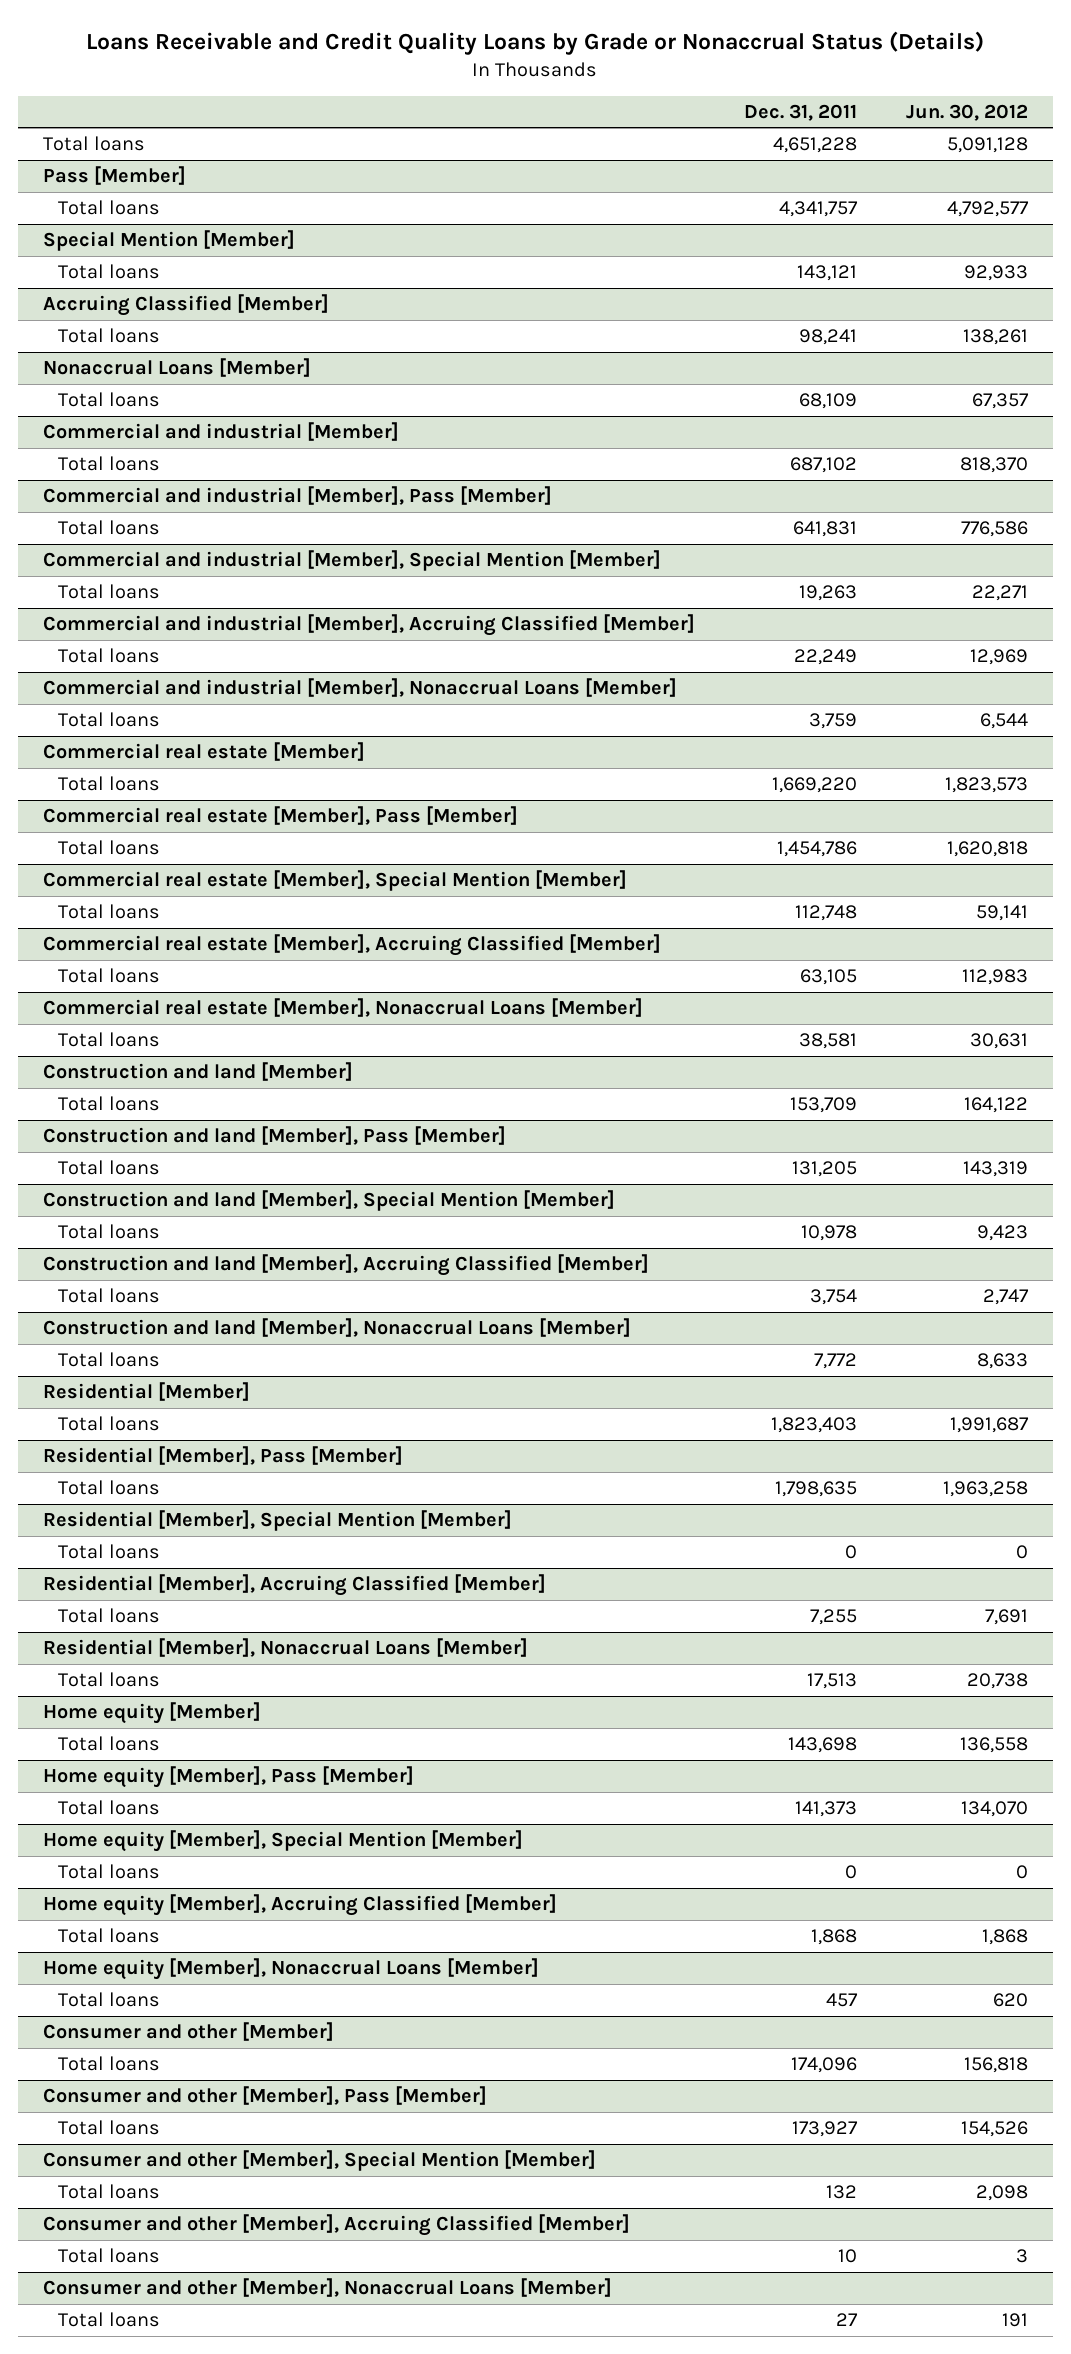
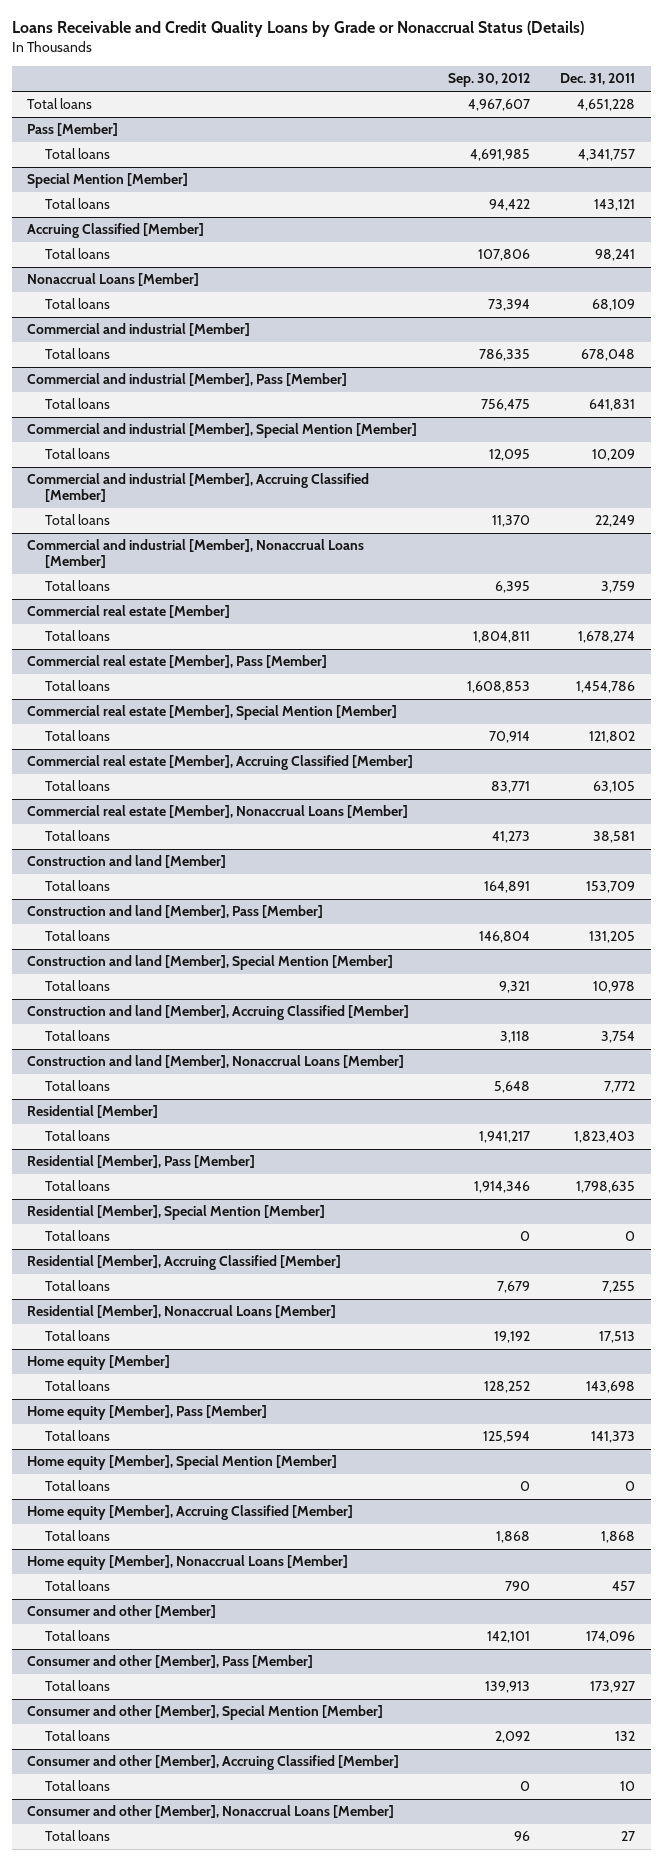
[906,103,1029,121] Jun. 30, 2012 -> none
none -> [447,73,530,88] Sep. 30, 2012
[789,457,857,474] 687,102 -> [581,349,636,362] 678,048
[798,585,857,602] 19,263 -> [592,449,636,462] 10,209
[771,777,857,794] 1,669,220 -> [578,631,636,644] 1,678,274
[794,905,857,922] 112,748 -> [589,731,636,744] 121,802

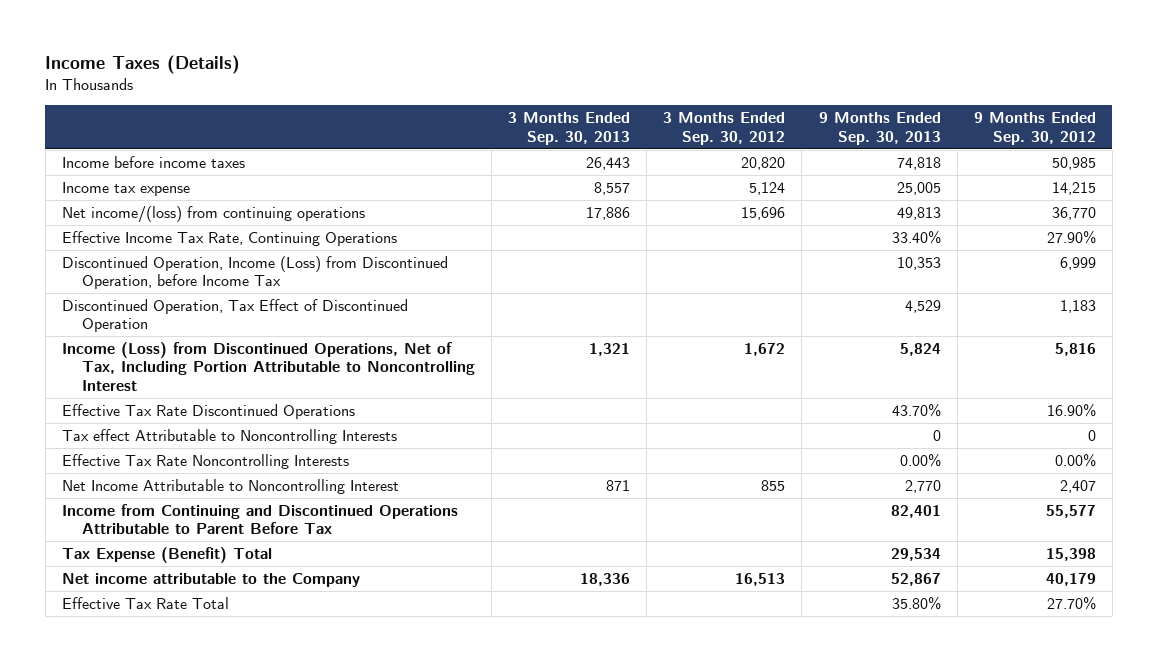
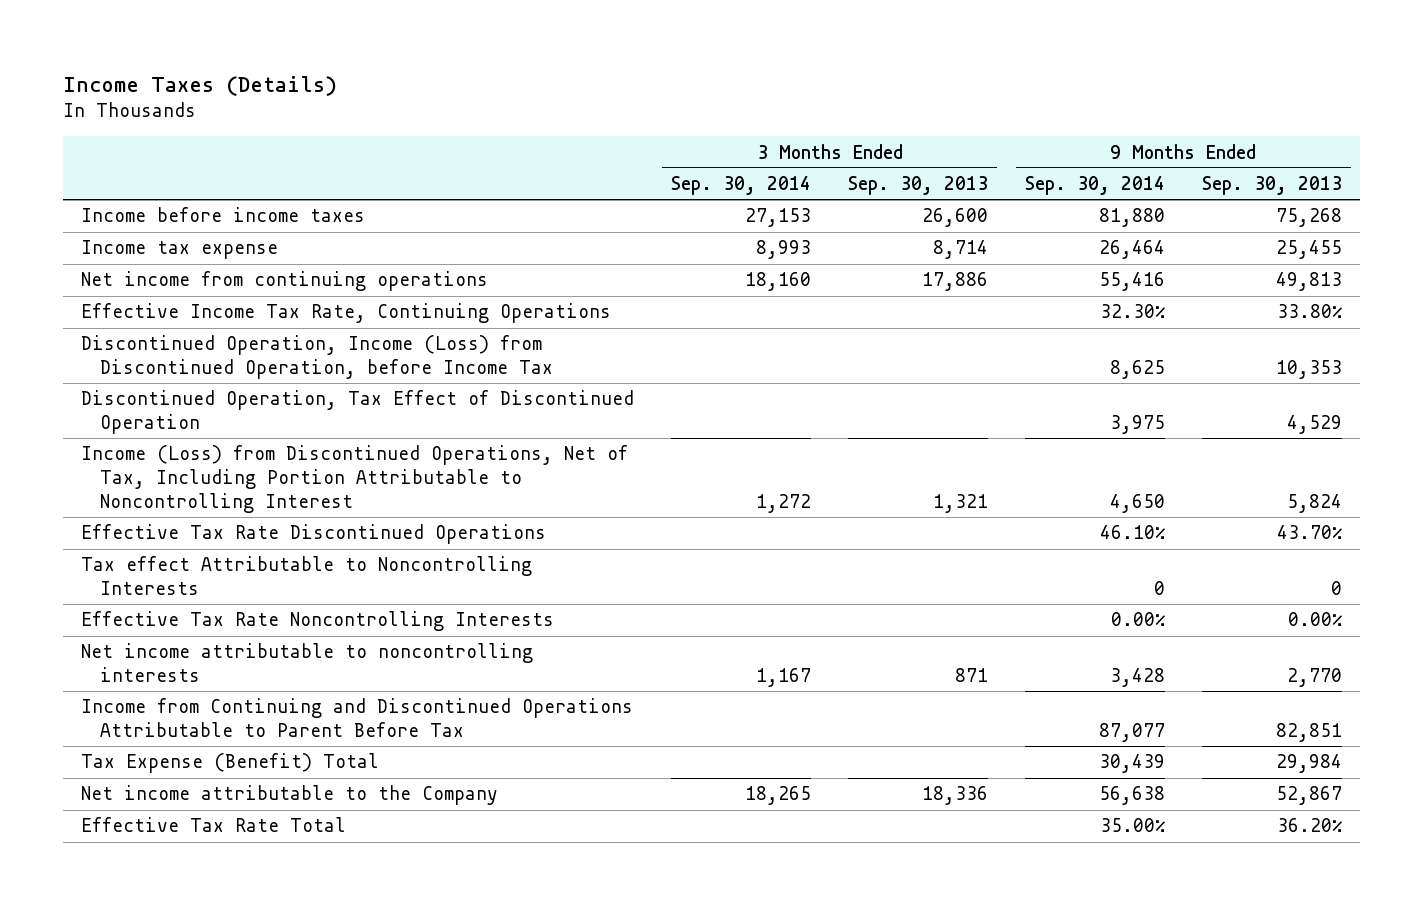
[663,112,786,145] 3 Months Ended Sep. 30, 2012 -> none
[973,112,1096,145] 9 Months Ended Sep. 30, 2012 -> none
none -> [671,176,812,196] Sep. 30, 2014
none -> [1024,176,1165,196] Sep. 30, 2014
[586,156,631,170] 26,443 -> [922,208,989,228] 26,600
[896,156,941,170] 74,818 -> [1275,208,1342,228] 75,268
[594,181,631,195] 8,557 -> [933,240,989,260] 8,714
[896,181,941,195] 25,005 -> [1275,240,1342,260] 25,455
[61,205,365,223] Net income/(loss) from continuing operations -> [81,271,489,292] Net income from continuing operations
[891,229,941,244] 33.40% -> [1276,304,1343,319] 33.80%
[61,478,399,494] Net Income Attributable to Noncontrolling Interest -> [81,643,534,682] Net income attributable to noncontrolling interests
[890,504,941,518] 82,401 -> [1275,722,1342,742] 82,851
[890,547,941,561] 29,534 -> [1275,754,1342,774] 29,984
[891,595,941,610] 35.80% -> [1276,818,1343,833] 36.20%

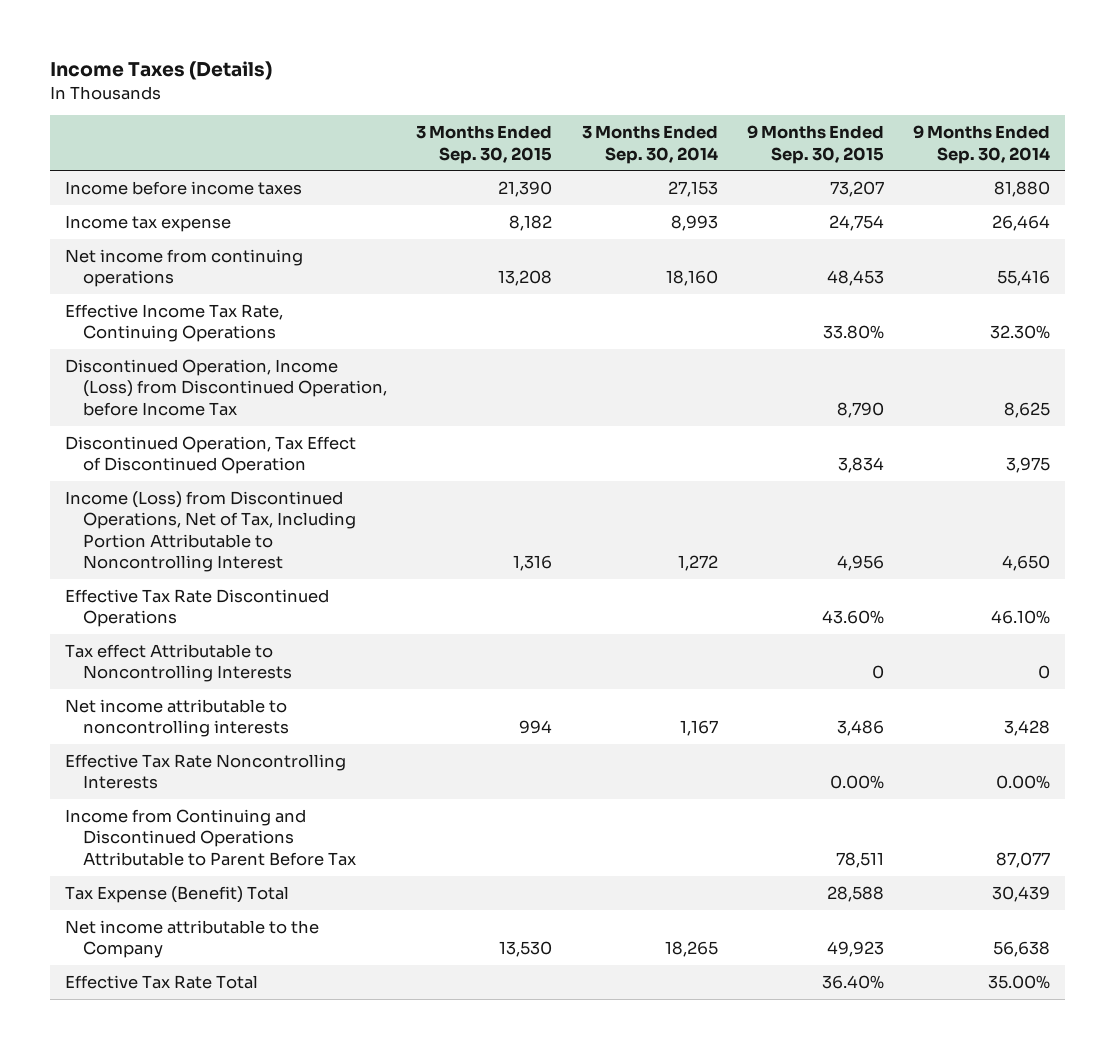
[848,176,989,196] Sep. 30, 2013 -> none
[1201,176,1342,196] Sep. 30, 2013 -> none
none -> [416,125,553,164] 3 Months Ended Sep. 30, 2015
none -> [746,125,884,164] 9 Months Ended Sep. 30, 2015
[81,611,555,632] Effective Tax Rate Noncontrolling Interests -> [64,753,346,790] Effective Tax Rate Noncontrolling Interests

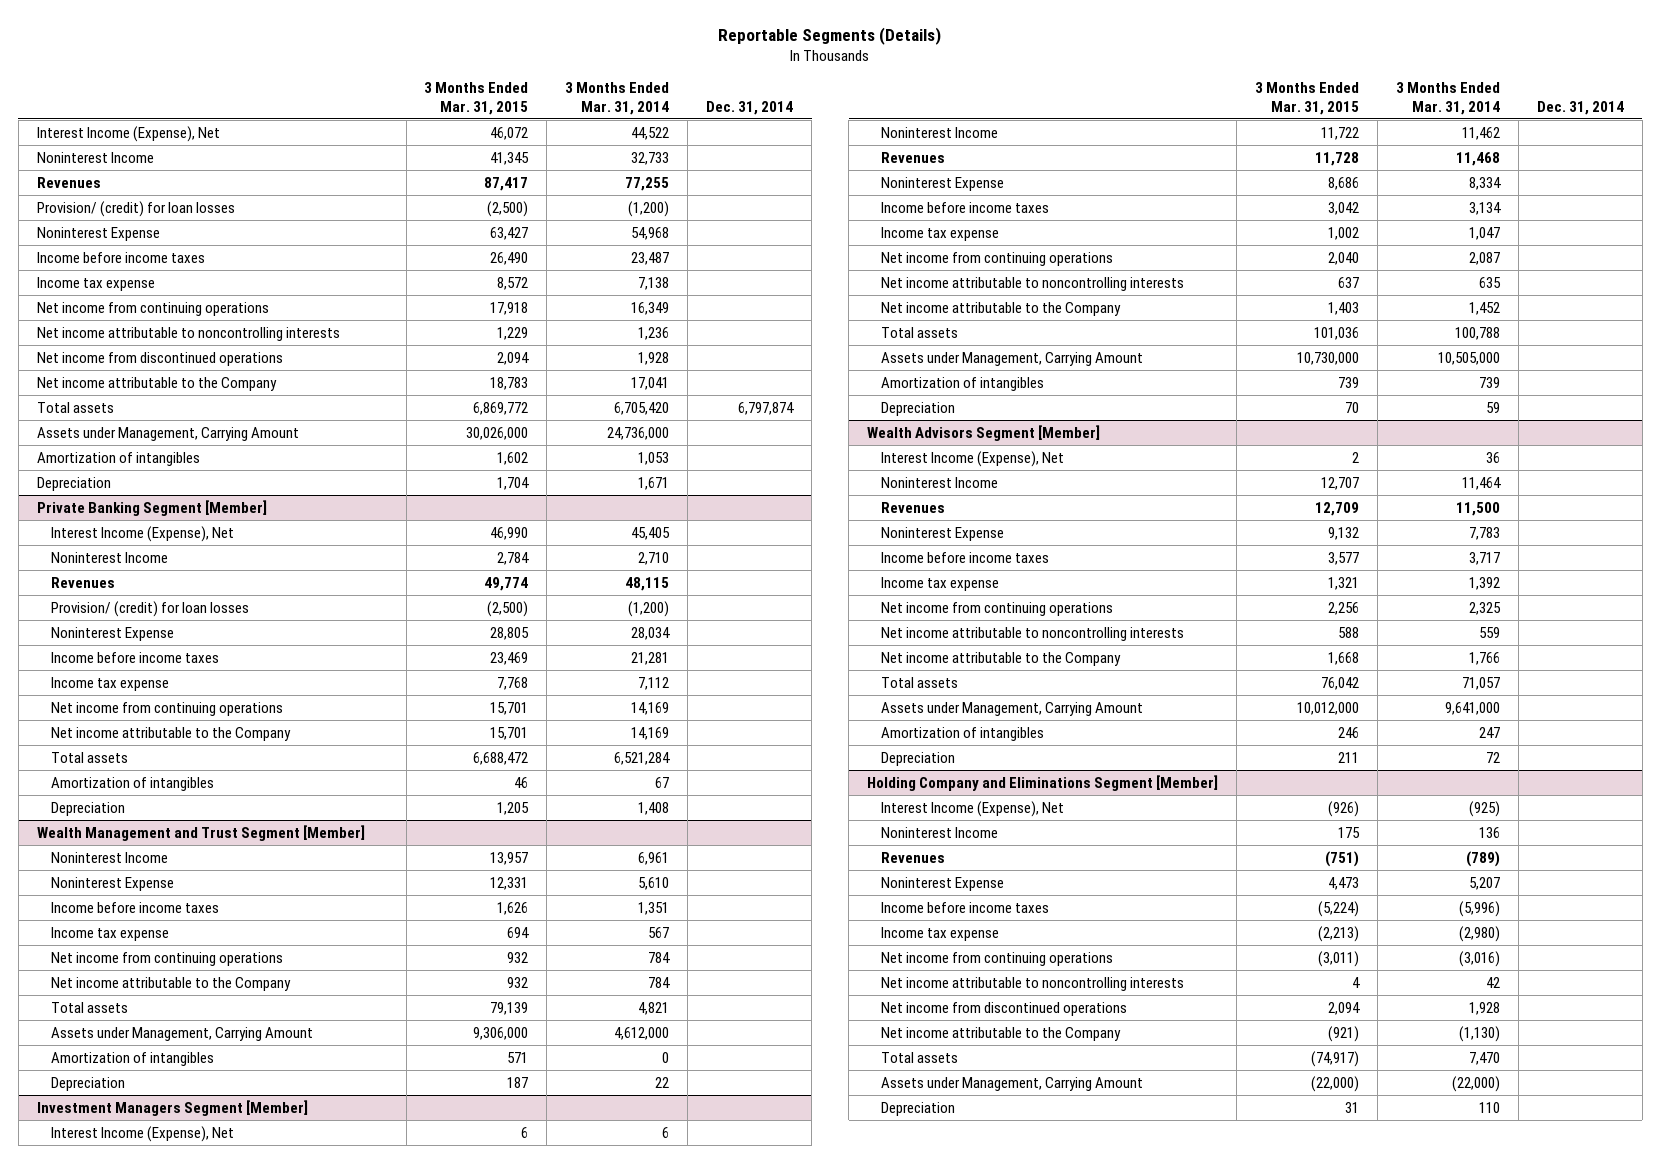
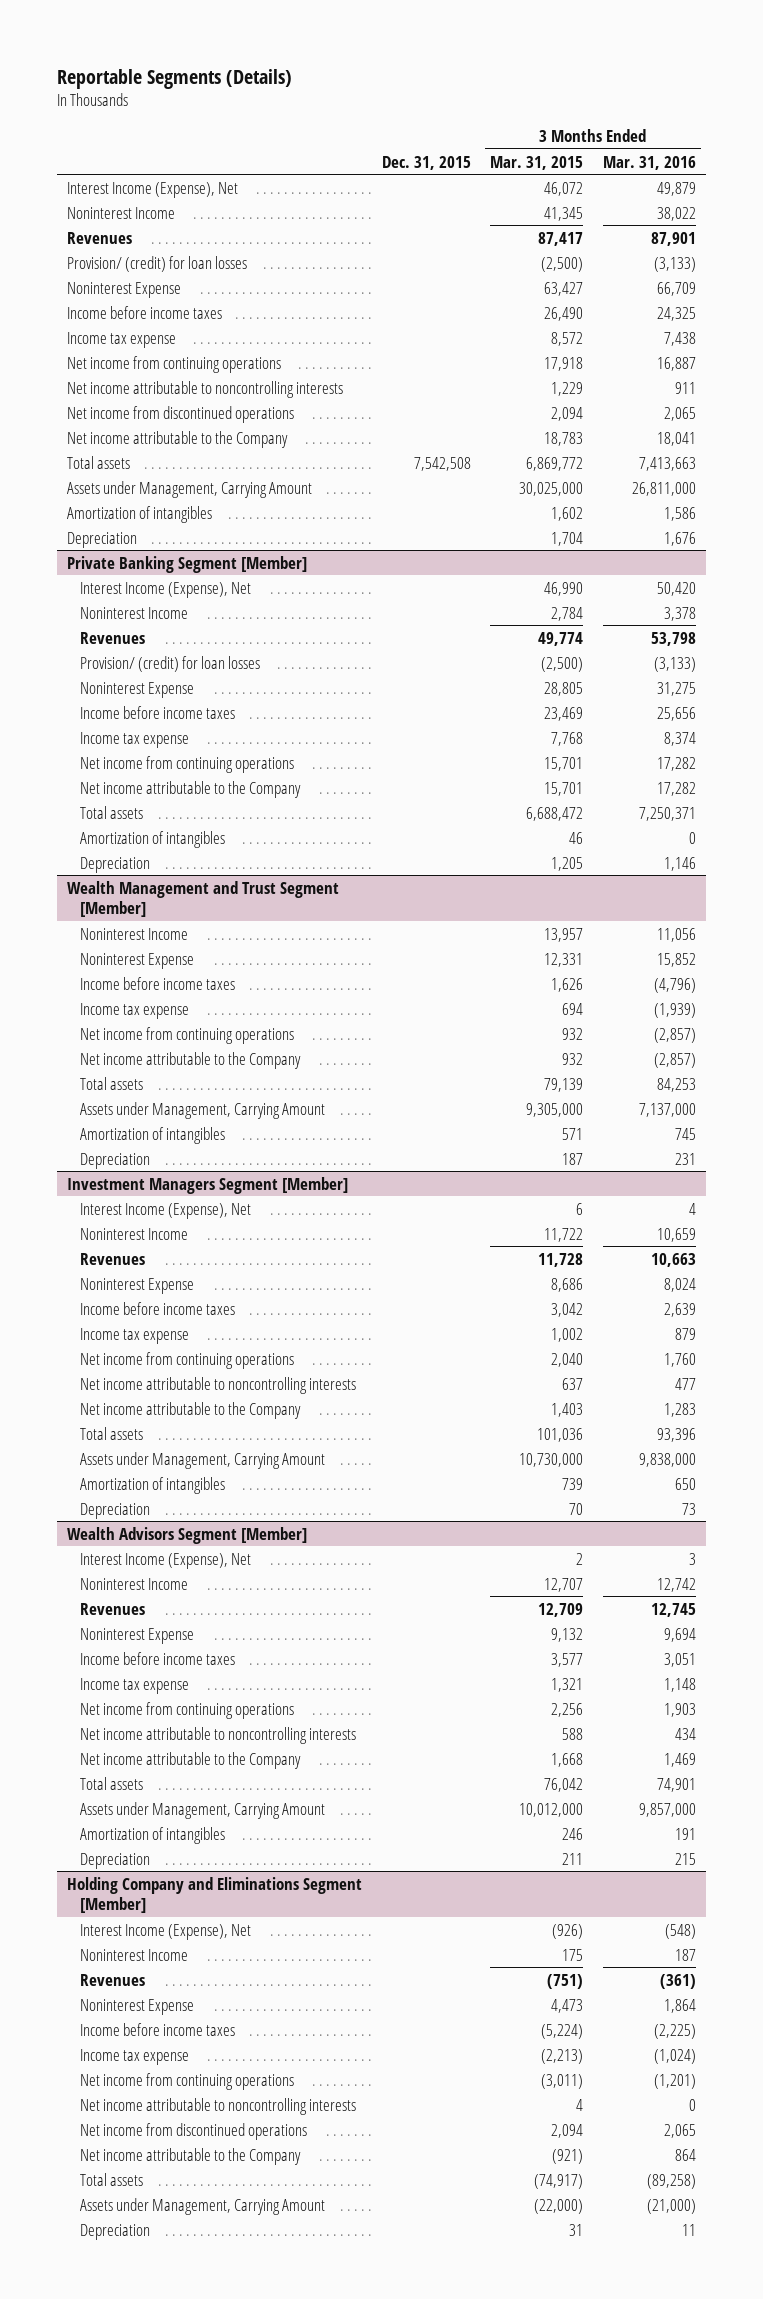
[565,82,670,115] 3 Months Ended Mar. 31, 2014 -> none
[706,100,794,115] Dec. 31, 2014 -> none
none -> [381,155,471,170] Dec. 31, 2015
none -> [602,155,696,170] Mar. 31, 2016
[466,426,529,440] 30,026,000 -> [519,481,584,496] 30,025,000
[473,1026,529,1040] 9,306,000 -> [526,1102,584,1117] 9,305,000

